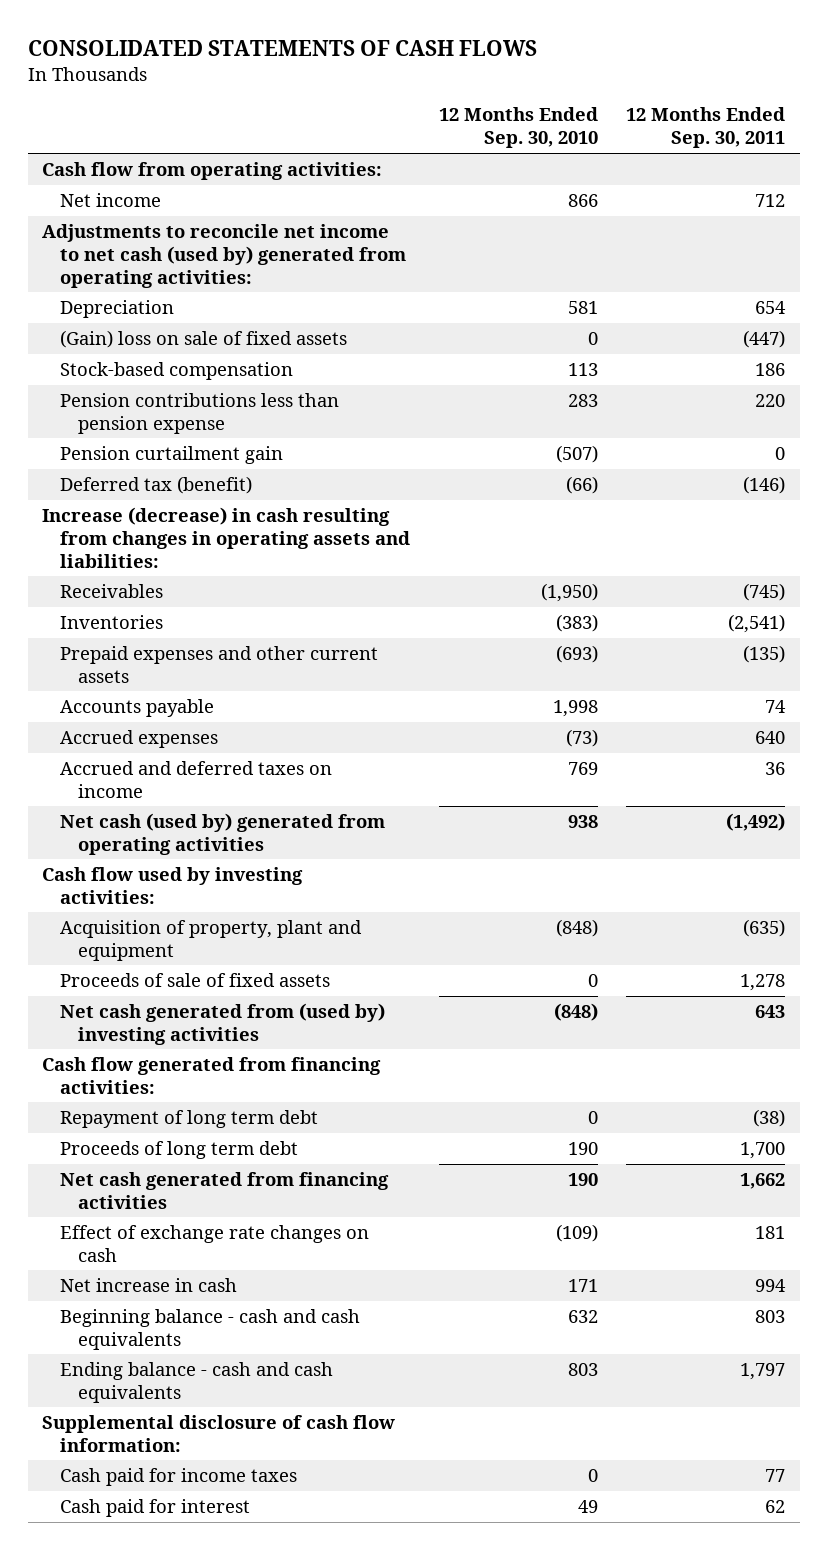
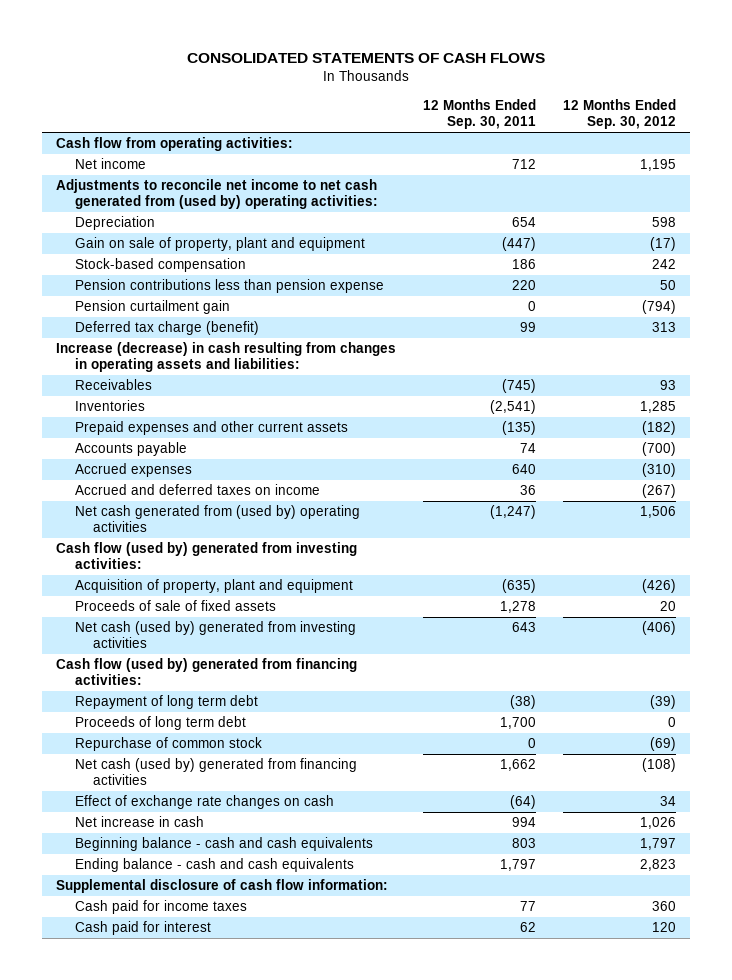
[438,107,598,149] 12 Months Ended Sep. 30, 2010 -> none
none -> [563,99,677,130] 12 Months Ended Sep. 30, 2012
[42,223,407,288] Adjustments to reconcile net income to net cash (used by) generated from operating activities: -> [55,179,378,210] Adjustments to reconcile net income to net cash generated from (used by) operating activities:
[60,329,348,348] (Gain) loss on sale of fixed assets -> [74,237,365,252] Gain on sale of property, plant and equipment
[60,475,253,494] Deferred tax (benefit) -> [74,321,259,336] Deferred tax charge (benefit)
[743,475,786,494] (146) -> [520,322,537,333] 99
[60,812,386,855] Net cash (used by) generated from operating activities -> [74,505,360,533] Net cash generated from (used by) operating activities
[726,812,786,831] (1,492) -> [490,505,537,520] (1,247)
[42,866,304,904] Cash flow used by investing activities: -> [55,542,357,570] Cash flow (used by) generated from investing activities:
[60,1002,386,1045] Net cash generated from (used by) investing activities -> [74,621,356,649] Net cash (used by) generated from investing activities
[42,1056,382,1094] Cash flow generated from financing activities: -> [55,658,357,686] Cash flow (used by) generated from financing activities:
none -> [74,737,262,752] Repurchase of common stock
[60,1171,390,1209] Net cash generated from financing activities -> [74,758,357,786] Net cash (used by) generated from financing activities
[755,1225,786,1239] 181 -> [510,795,537,810] (64)

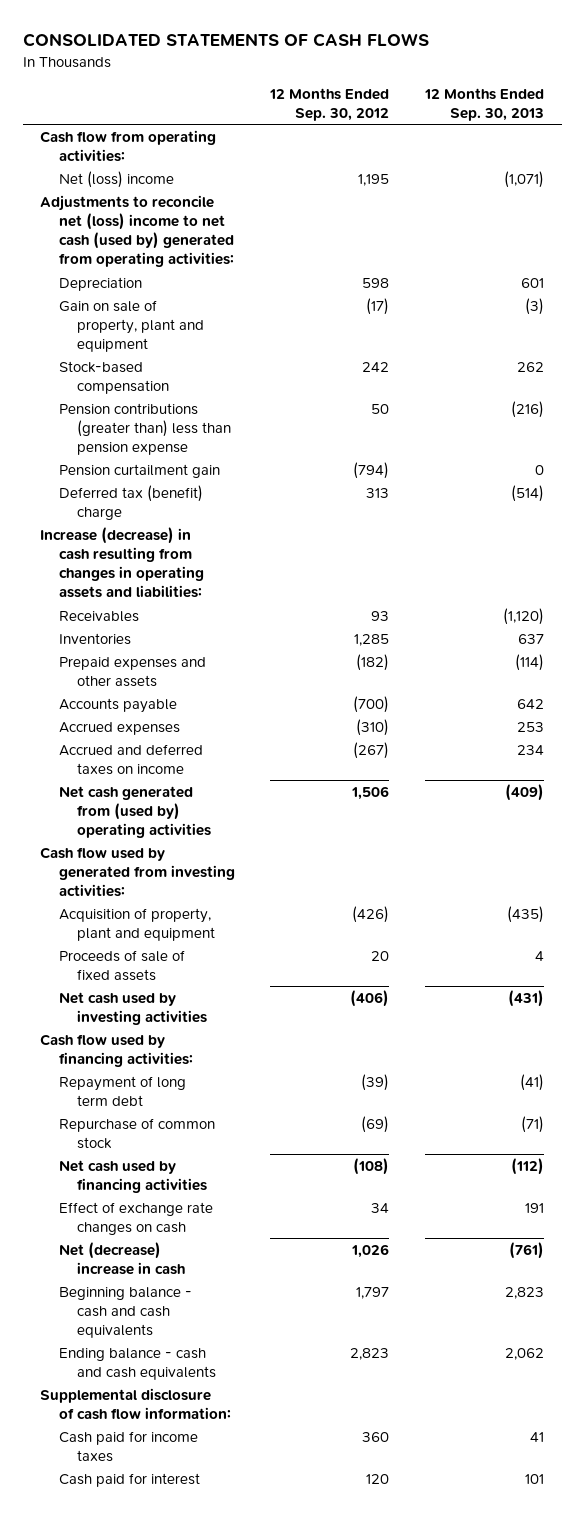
[423,99,537,130] 12 Months Ended Sep. 30, 2011 -> none
none -> [423,87,544,121] 12 Months Ended Sep. 30, 2013
[74,158,146,170] Net income -> [58,170,174,188] Net (loss) income
[55,179,378,210] Adjustments to reconcile net income to net cash generated from (used by) operating activities: -> [40,194,234,268] Adjustments to reconcile net (loss) income to net cash (used by) generated from operating activities:
[74,279,384,294] Pension contributions less than pension expense -> [58,402,231,456] Pension contributions (greater than) less than pension expense
[74,321,259,336] Deferred tax charge (benefit) -> [58,484,203,520] Deferred tax (benefit) charge
[74,421,348,436] Prepaid expenses and other current assets -> [58,656,206,687] Prepaid expenses and other assets
[55,542,357,570] Cash flow (used by) generated from investing activities: -> [40,846,235,898] Cash flow used by generated from investing activities:
[74,621,356,649] Net cash (used by) generated from investing activities -> [58,991,207,1025] Net cash used by investing activities
[55,658,357,686] Cash flow (used by) generated from financing activities: -> [40,1033,193,1067] Cash flow used by financing activities:
[74,716,246,731] Proceeds of long term debt -> none
[74,758,357,786] Net cash (used by) generated from financing activities -> [58,1159,207,1193] Net cash used by financing activities
[74,816,204,828] Net increase in cash -> [58,1241,185,1275] Net (decrease) increase in cash

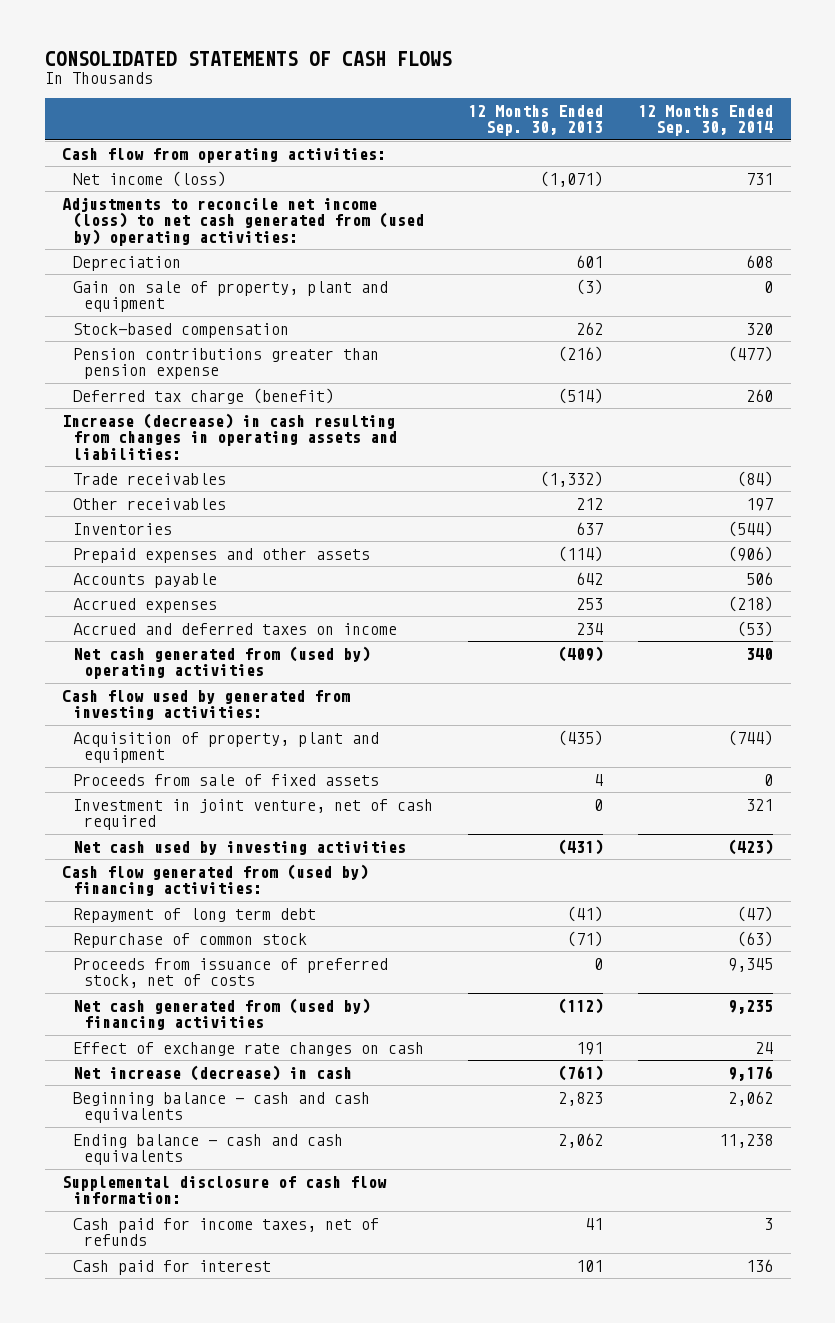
[269,87,390,121] 12 Months Ended Sep. 30, 2012 -> none
none -> [638,104,774,137] 12 Months Ended Sep. 30, 2014
[58,170,174,188] Net (loss) income -> [73,170,227,187] Net income (loss)
[40,194,234,268] Adjustments to reconcile net (loss) income to net cash (used by) generated from operating activities: -> [62,196,425,246] Adjustments to reconcile net income (loss) to net cash generated from (used by) operating activities:
[58,463,220,478] Pension curtailment gain -> none
[58,402,231,456] Pension contributions (greater than) less than pension expense -> [73,347,380,380] Pension contributions greater than pension expense
[58,484,203,520] Deferred tax (benefit) charge -> [73,387,335,404] Deferred tax charge (benefit)
[58,610,139,622] Receivables -> [73,472,227,485] Trade receivables
[502,607,544,625] (1,120) -> [540,470,604,487] (1,332)
none -> [73,497,227,510] Other receivables
[58,949,185,981] Proceeds of sale of fixed assets -> [73,773,380,786] Proceeds from sale of fixed assets
none -> [73,798,434,831] Investment in joint venture, net of cash required
[40,1033,193,1067] Cash flow used by financing activities: -> [62,863,369,897] Cash flow generated from (used by) financing activities:
none -> [73,957,389,989] Proceeds from issuance of preferred stock, net of costs
[58,1159,207,1193] Net cash used by financing activities -> [73,997,371,1031] Net cash generated from (used by) financing activities
[58,1241,185,1275] Net (decrease) increase in cash -> [73,1064,353,1081] Net increase (decrease) in cash
[58,1430,198,1462] Cash paid for income taxes -> [73,1217,380,1247] Cash paid for income taxes, net of refunds

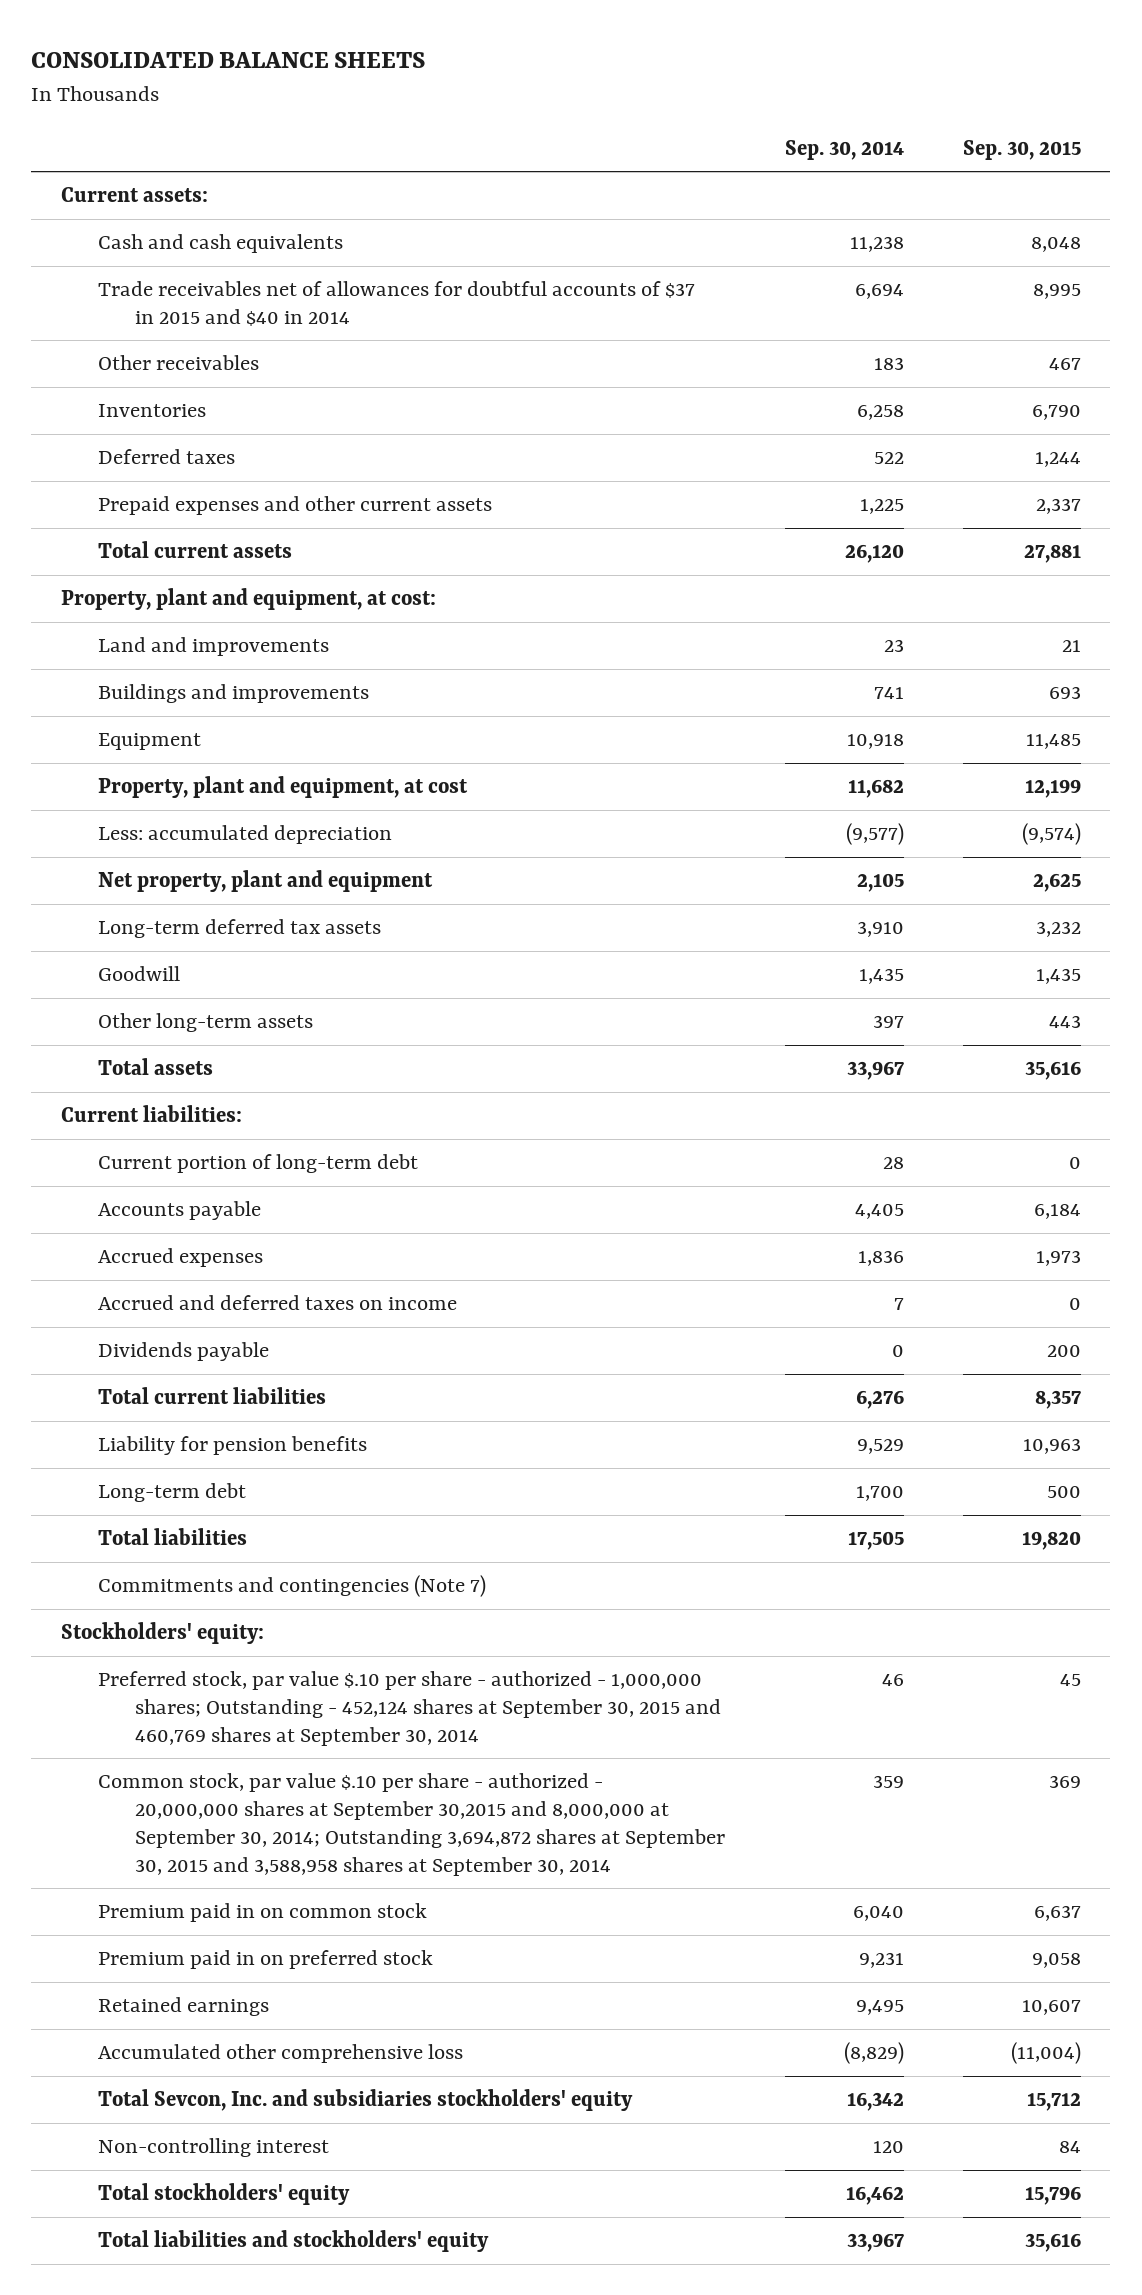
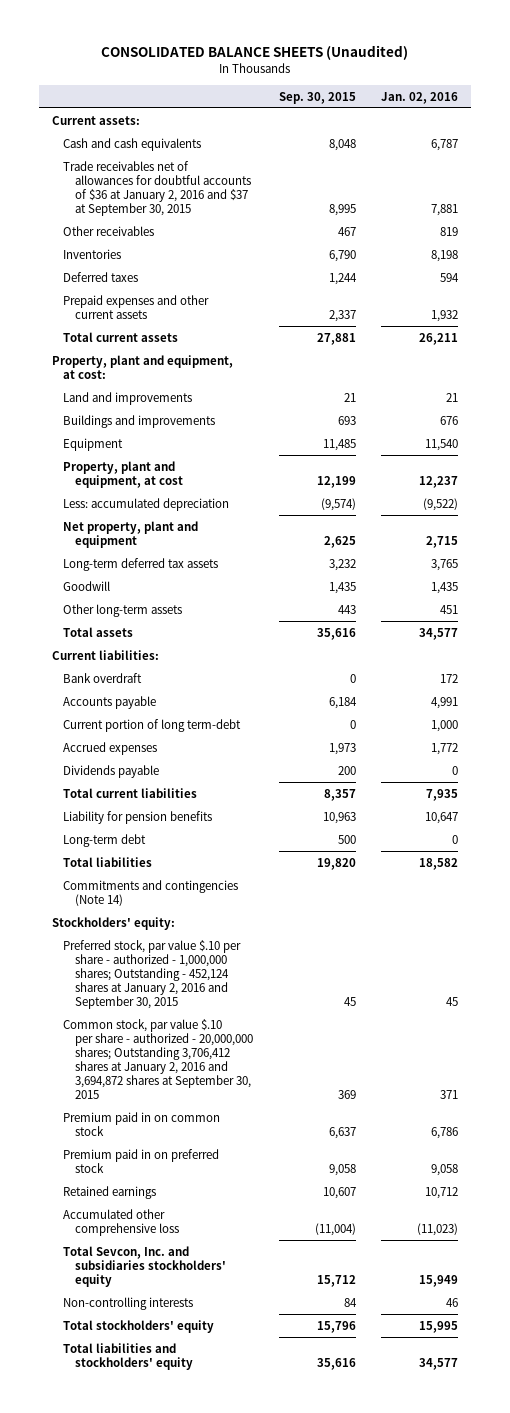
[31,52,426,69] CONSOLIDATED BALANCE SHEETS -> [101,45,409,61] CONSOLIDATED BALANCE SHEETS (Unaudited)
[784,139,904,160] Sep. 30, 2014 -> none
none -> [381,91,459,104] Jan. 02, 2016
[98,281,696,326] Trade receivables net of allowances for doubtful accounts of $37 in 2015 and $40 in 2014 -> [63,160,252,216] Trade receivables net of allowances for doubtful accounts of $36 at January 2, 2016 and $37 at September 30, 2015
[98,1154,419,1174] Current portion of long-term debt -> none
none -> [63,672,143,683] Bank overdraft
none -> [63,718,242,732] Current portion of long term-debt
[98,1295,458,1311] Accrued and deferred taxes on income -> none
[98,1575,487,1598] Commitments and contingencies (Note 7) -> [63,879,239,906] Commitments and contingencies (Note 14)
[98,1671,722,1746] Preferred stock, par value $.10 per share - authorized - 1,000,000 shares; Outstanding - 452,124 shares at September 30, 2015 and 460,769 shares at September 30, 2014 -> [63,939,242,1009] Preferred stock, par value $.10 per share - authorized - 1,000,000 shares; Outstanding - 452,124 shares at January 2, 2016 and September 30, 2015
[98,1773,726,1876] Common stock, par value $.10 per share - authorized - 20,000,000 shares at September 30,2015 and 8,000,000 at September 30, 2014; Outstanding 3,694,872 shares at September 30, 2015 and 3,588,958 shares at September 30, 2014 -> [63,1018,254,1099] Common stock, par value $.10 per share - authorized - 20,000,000 shares; Outstanding 3,706,412 shares at January 2, 2016 and 3,694,872 shares at September 30, 2015
[98,2138,330,2158] Non-controlling interest -> [63,1296,194,1310] Non-controlling interests

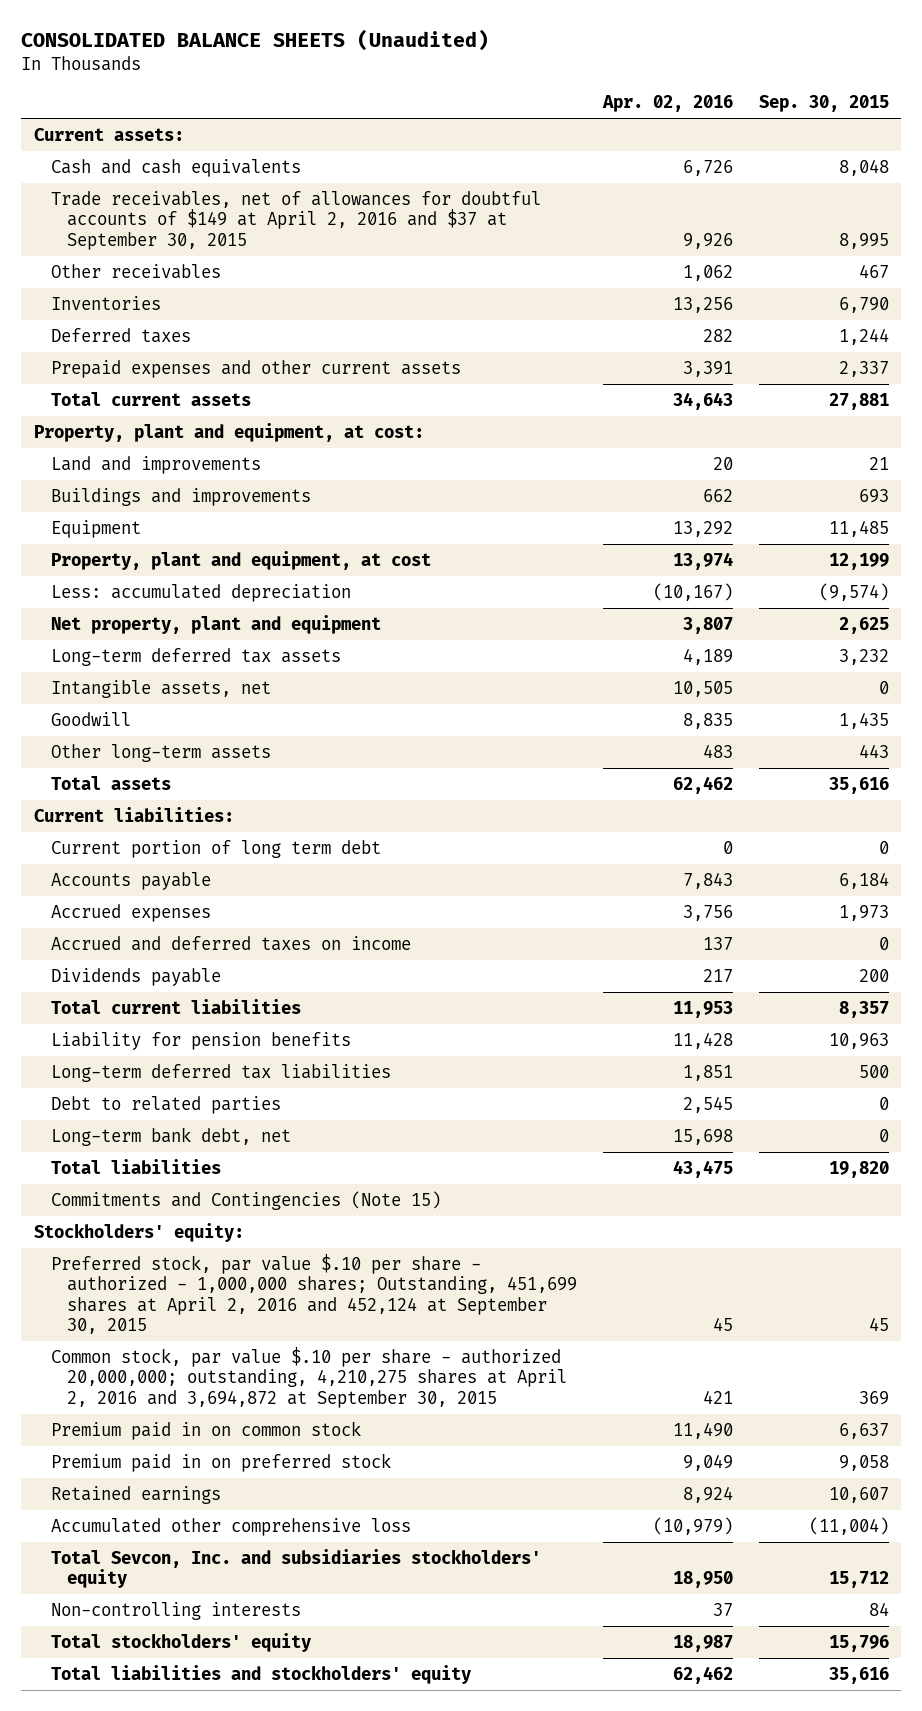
[381,91,459,104] Jan. 02, 2016 -> none
none -> [602,95,734,113] Apr. 02, 2016
[63,160,252,216] Trade receivables net of allowances for doubtful accounts of $36 at January 2, 2016 and $37 at September 30, 2015 -> [50,190,541,250] Trade receivables, net of allowances for doubtful accounts of $149 at April 2, 2016 and $37 at September 30, 2015
none -> [50,679,271,698] Intangible assets, net
[63,672,143,683] Bank overdraft -> none
none -> [50,839,381,858] Current portion of long term debt
[63,718,242,732] Current portion of long term-debt -> none
none -> [50,935,411,951] Accrued and deferred taxes on income
none -> [50,1063,391,1082] Long-term deferred tax liabilities
none -> [50,1095,281,1114] Debt to related parties
[63,833,147,847] Long-term debt -> [50,1126,291,1146] Long-term bank debt, net
[337,834,356,844] 500 -> [878,1128,889,1142] 0
[63,879,239,906] Commitments and contingencies (Note 14) -> [50,1190,441,1210] Commitments and Contingencies (Note 15)
[63,939,242,1009] Preferred stock, par value $.10 per share - authorized - 1,000,000 shares; Outstanding - 452,124 shares at January 2, 2016 and September 30, 2015 -> [50,1253,578,1334] Preferred stock, par value $.10 per share - authorized - 1,000,000 shares; Outstanding, 451,699 shares at April 2, 2016 and 452,124 at September 30, 2015
[63,1018,254,1099] Common stock, par value $.10 per share - authorized - 20,000,000 shares; Outstanding 3,706,412 shares at January 2, 2016 and 3,694,872 shares at September 30, 2015 -> [50,1346,568,1408] Common stock, par value $.10 per share - authorized 20,000,000; outstanding, 4,210,275 shares at April 2, 2016 and 3,694,872 at September 30, 2015

